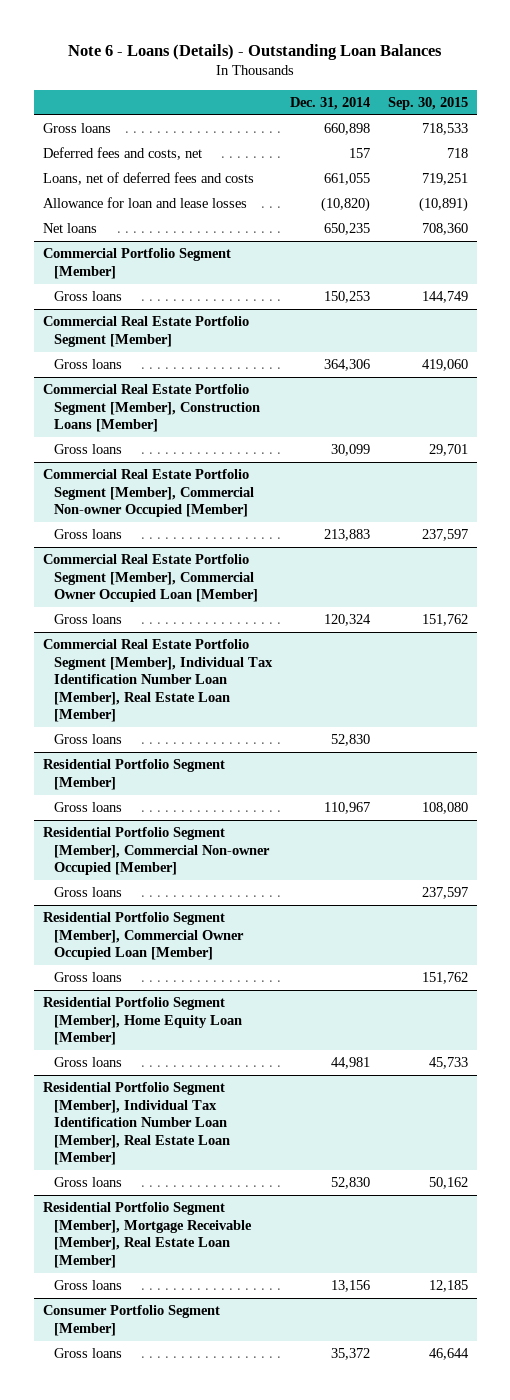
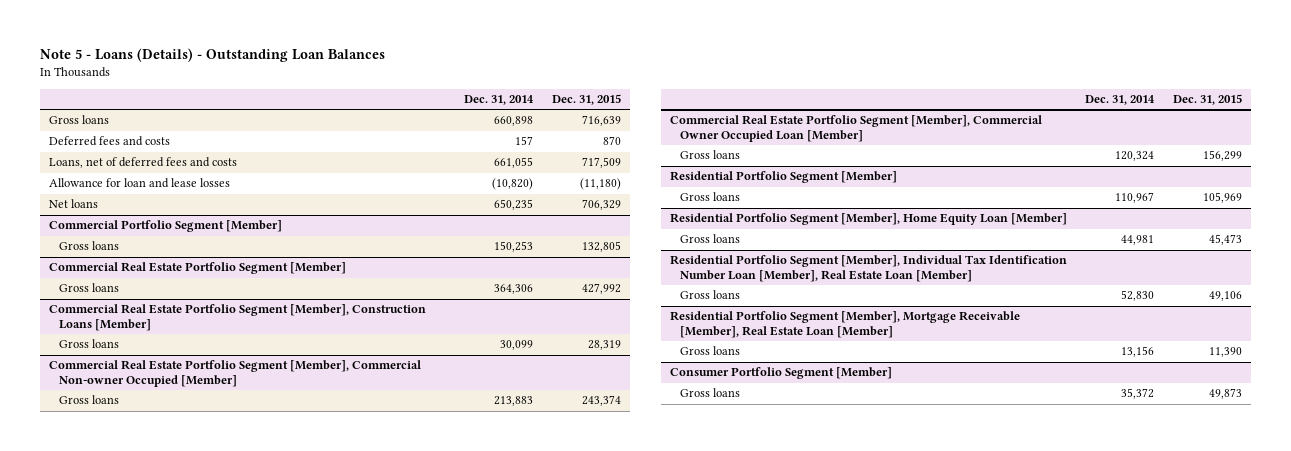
[68,43,443,60] Note 6 - Loans (Details) - Outstanding Loan Balances -> [39,48,385,63] Note 5 - Loans (Details) - Outstanding Loan Balances
[387,97,468,111] Sep. 30, 2015 -> none
none -> [551,94,621,106] Dec. 31, 2015
[42,147,202,161] Deferred fees and costs, net -> [49,136,171,147] Deferred fees and costs
[42,639,273,723] Commercial Real Estate Portfolio Segment [Member], Individual Tax Identification Number Loan [Member], Real Estate Loan [Member] -> none
[53,734,122,745] Gross loans -> none
[42,827,270,876] Residential Portfolio Segment [Member], Commercial Non-owner Occupied [Member] -> none
[53,887,122,898] Gross loans -> none
[42,912,244,961] Residential Portfolio Segment [Member], Commercial Owner Occupied Loan [Member] -> none
[53,972,122,983] Gross loans -> none

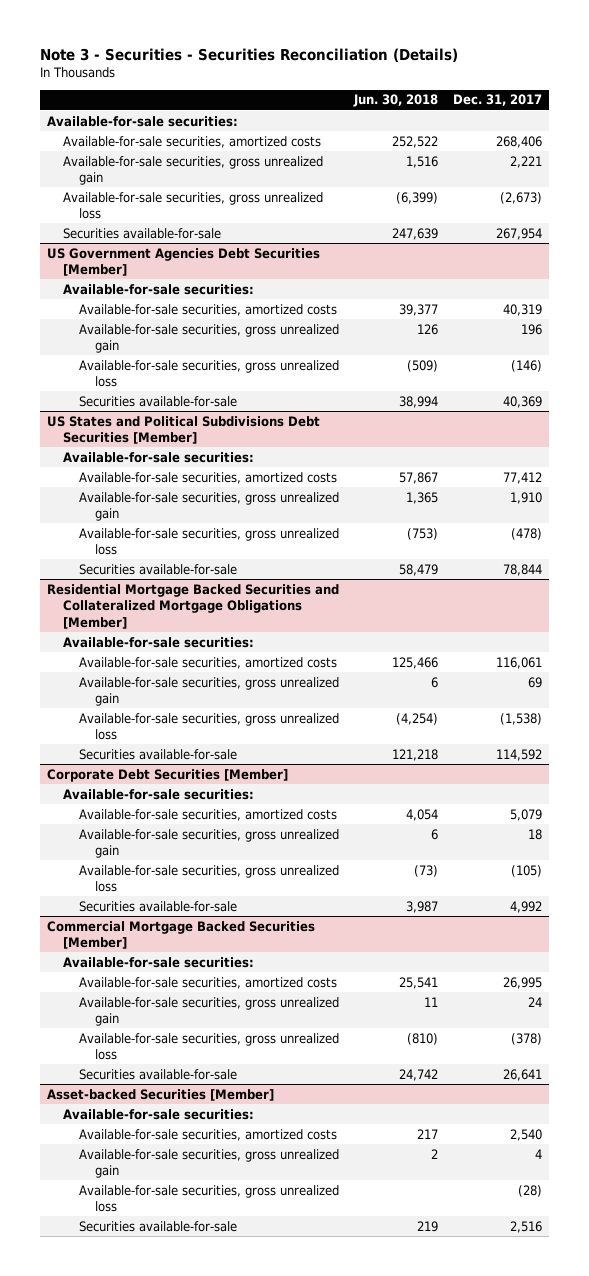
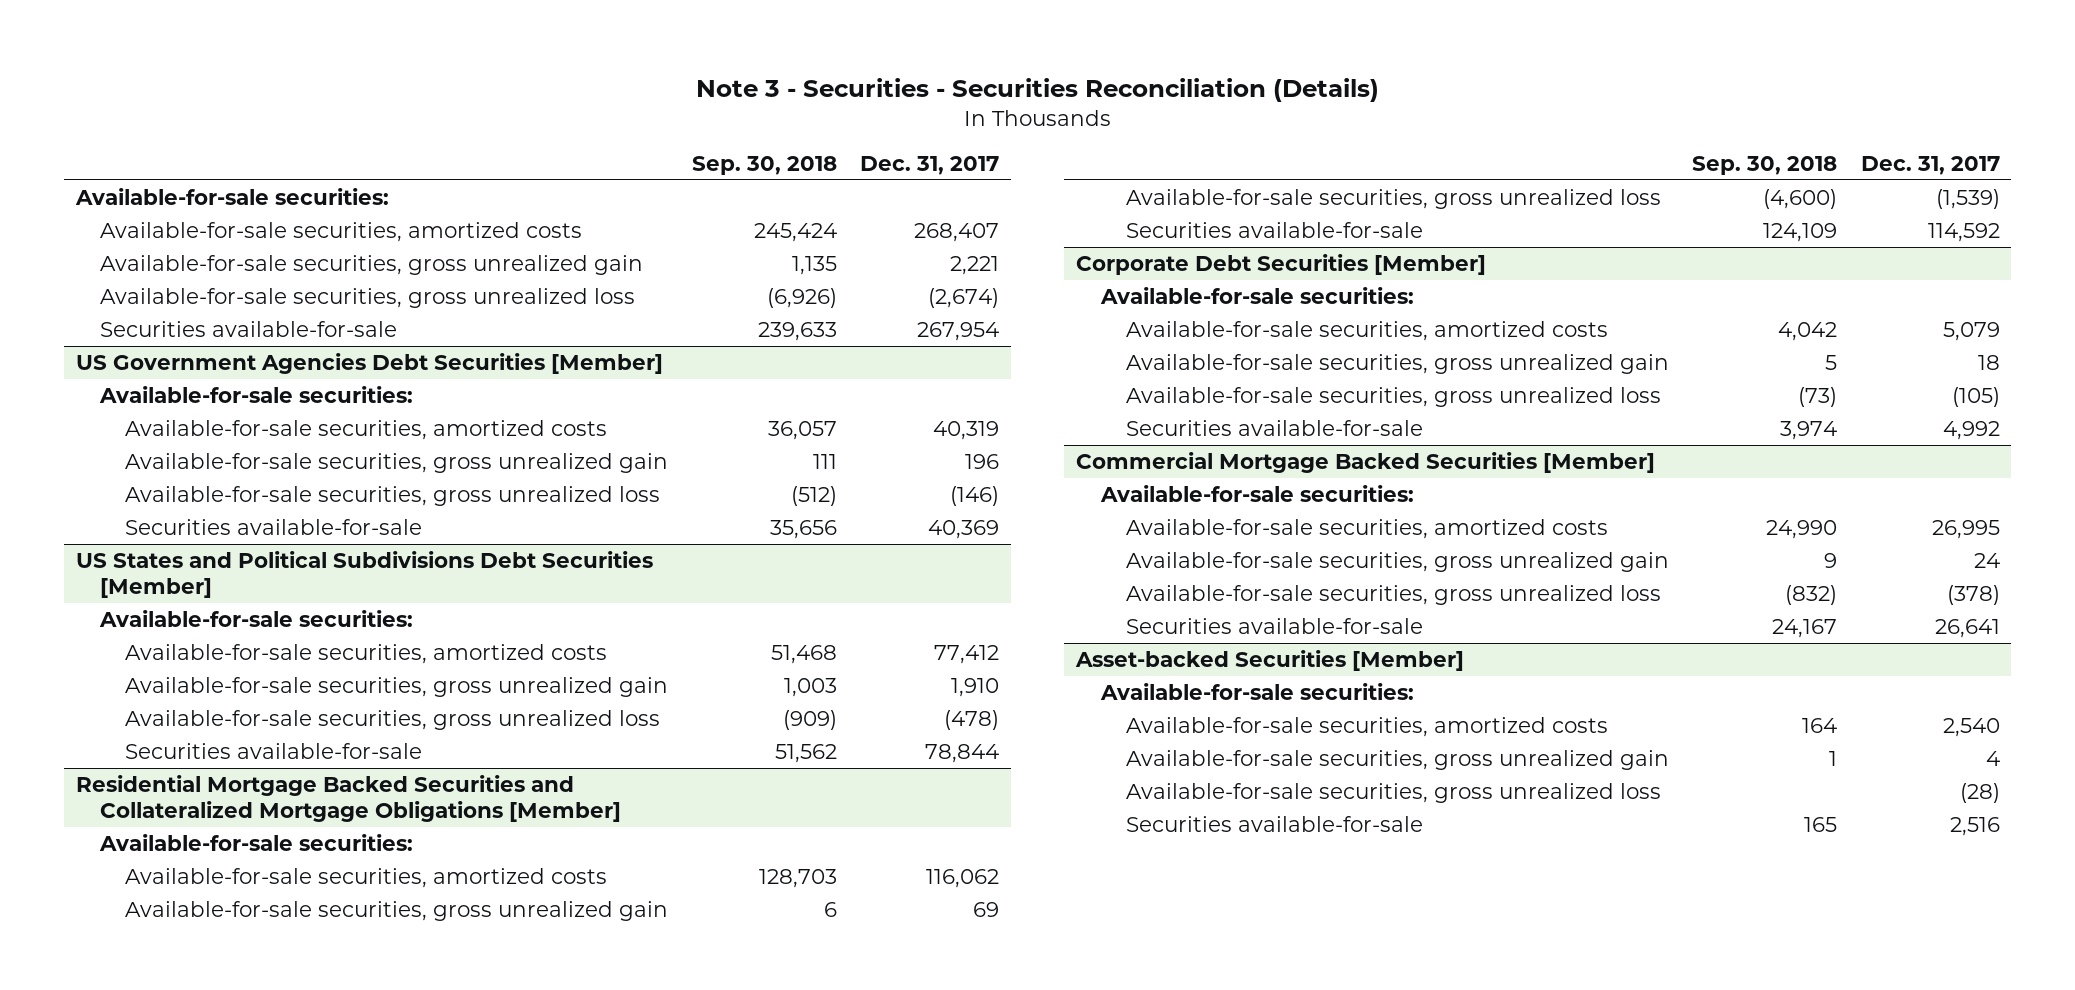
[353,94,439,108] Jun. 30, 2018 -> none
none -> [691,155,837,175] Sep. 30, 2018
[495,135,542,148] 268,406 -> [914,222,1000,242] 268,407
[499,191,542,204] (2,673) -> [928,287,1000,308] (2,674)
[495,656,542,669] 116,061 -> [926,868,1000,888] 116,062
[499,712,542,725] (1,538) -> [1935,188,2000,209] (1,539)

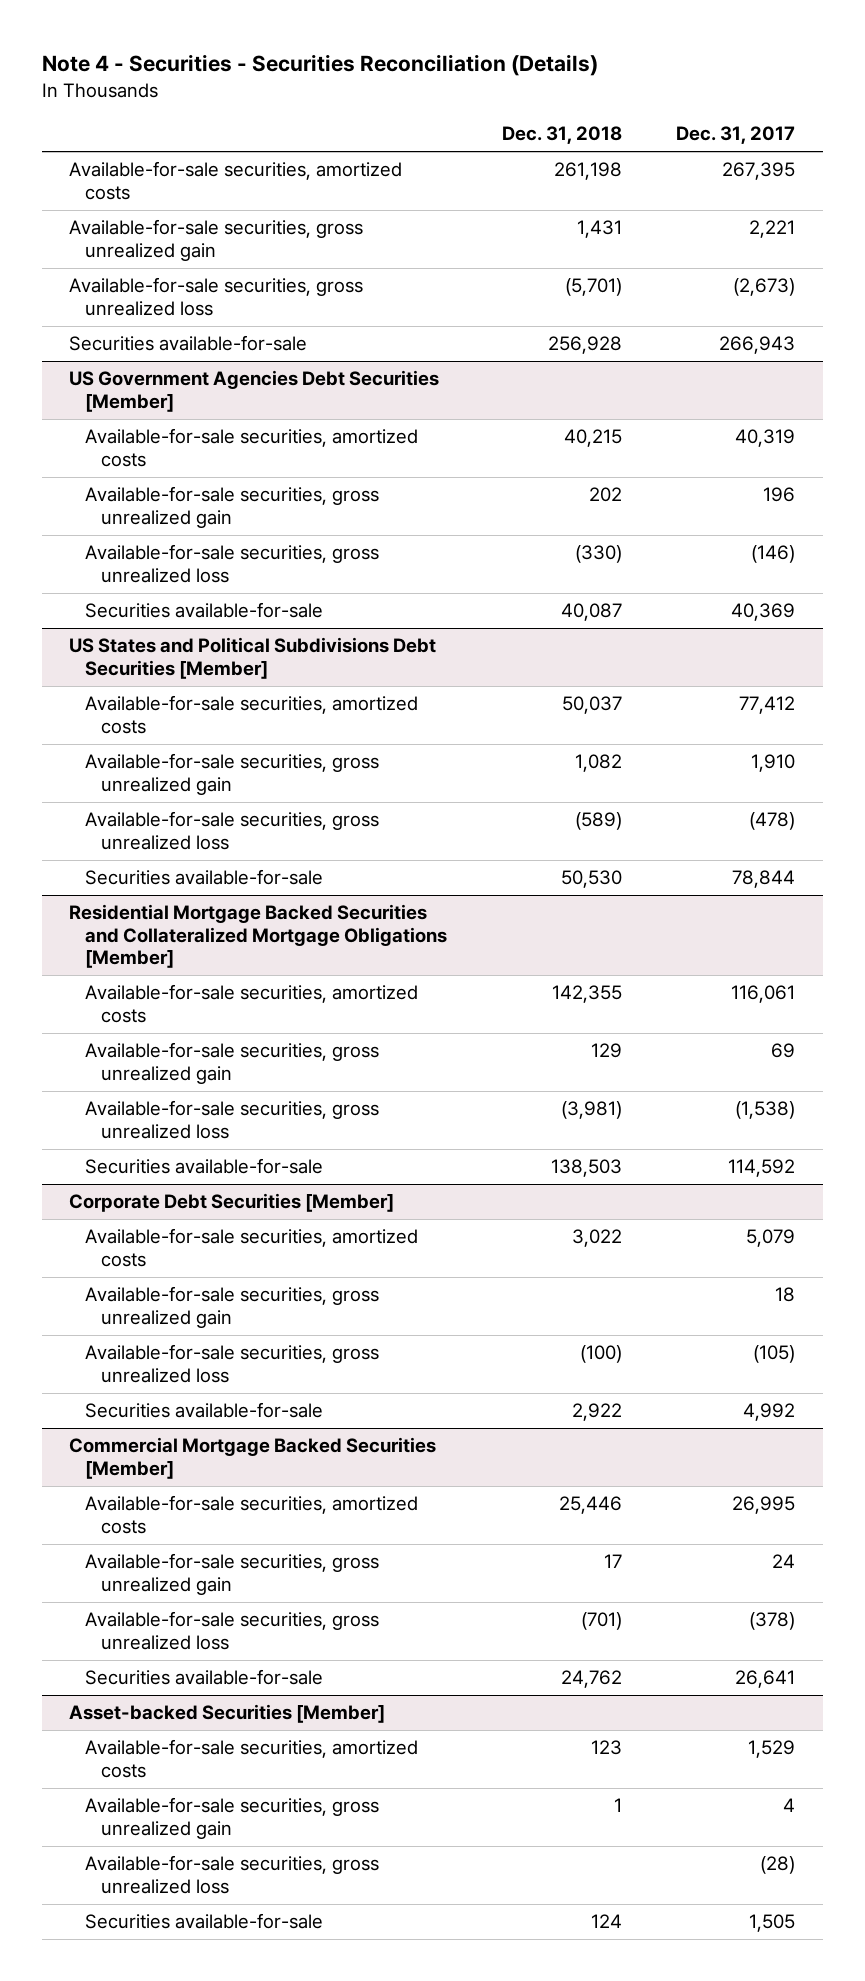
[695,77,1379,102] Note 3 - Securities - Securities Reconciliation (Details) -> [42,54,599,77] Note 4 - Securities - Securities Reconciliation (Details)
[691,155,837,175] Sep. 30, 2018 -> none
none -> [501,125,622,144] Dec. 31, 2018
[74,187,389,205] Available-for-sale securities: -> none
[914,222,1000,242] 268,407 -> [722,162,796,181] 267,395
[928,287,1000,308] (2,674) -> [733,278,796,297] (2,673)
[917,321,1000,341] 267,954 -> [719,336,796,355] 266,943
[99,385,414,403] Available-for-sale securities: -> none
[99,609,414,627] Available-for-sale securities: -> none
[99,833,414,851] Available-for-sale securities: -> none
[926,868,1000,888] 116,062 -> [731,985,796,1004] 116,061
[1935,188,2000,209] (1,539) -> [735,1101,796,1120] (1,538)
[1099,286,1414,304] Available-for-sale securities: -> none
[1099,484,1414,502] Available-for-sale securities: -> none
[1099,682,1414,700] Available-for-sale securities: -> none
[1942,717,2000,737] 2,540 -> [748,1740,796,1759] 1,529
[1949,816,2000,836] 2,516 -> [749,1914,796,1933] 1,505

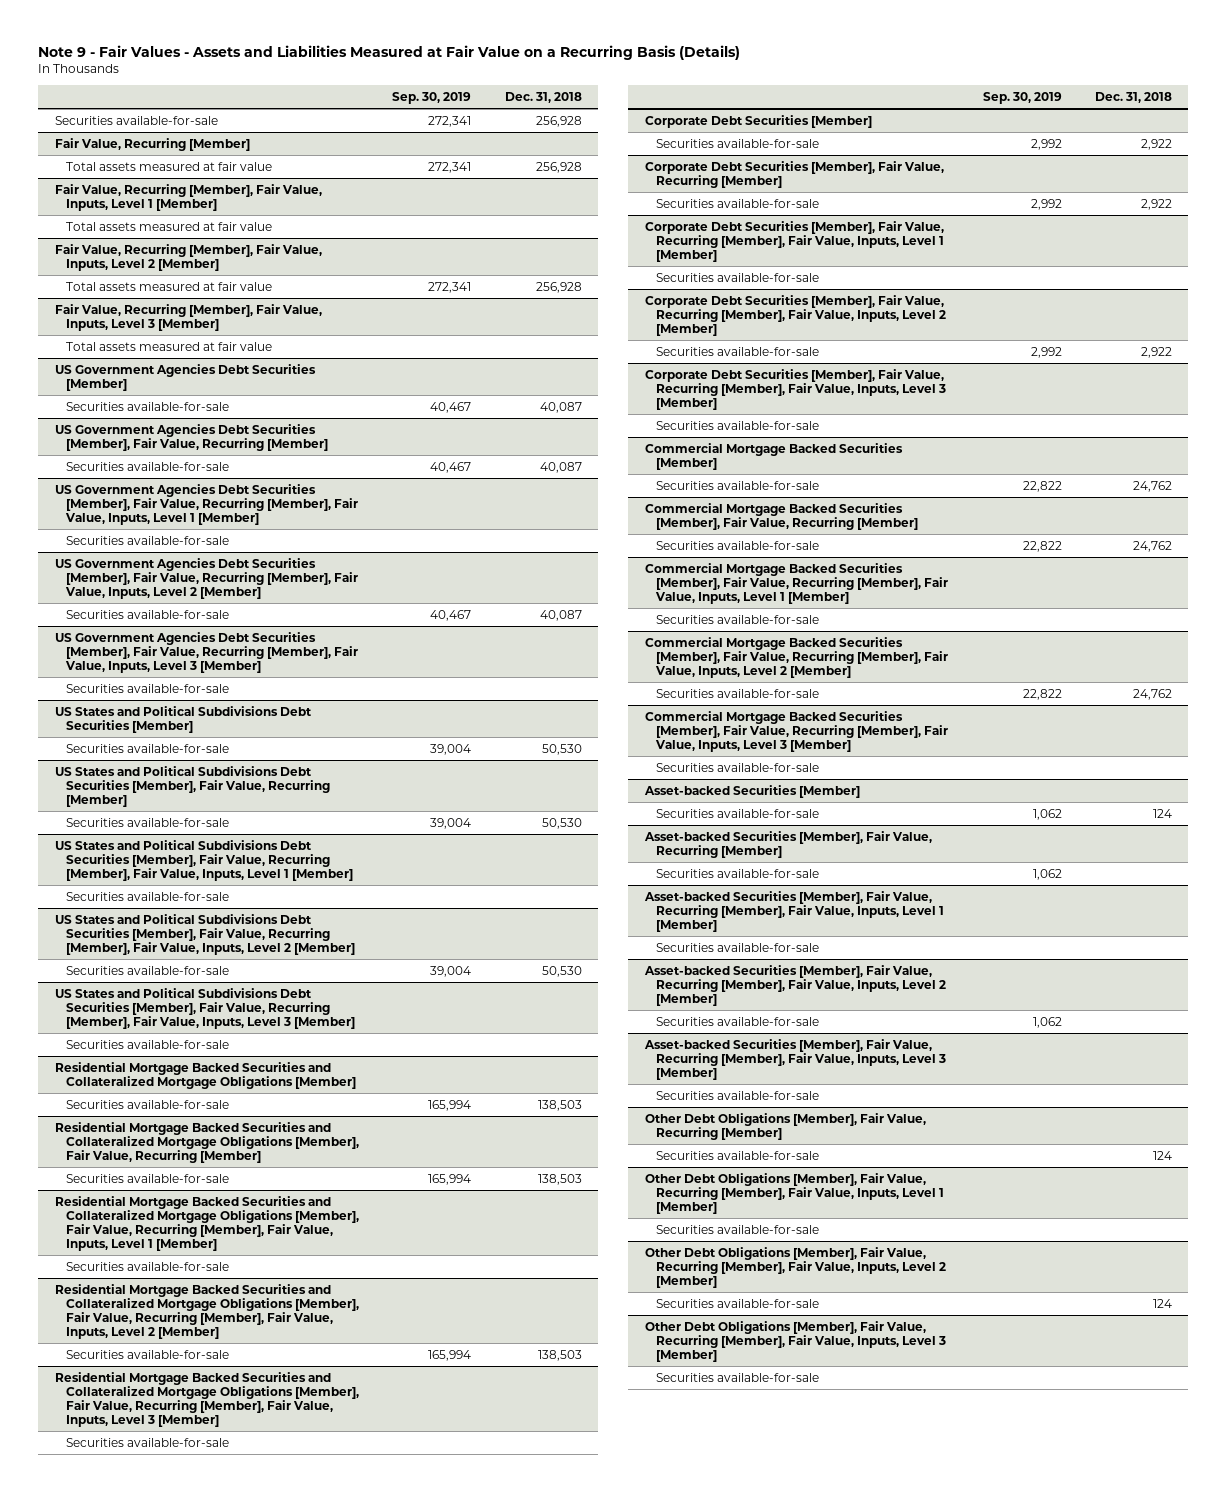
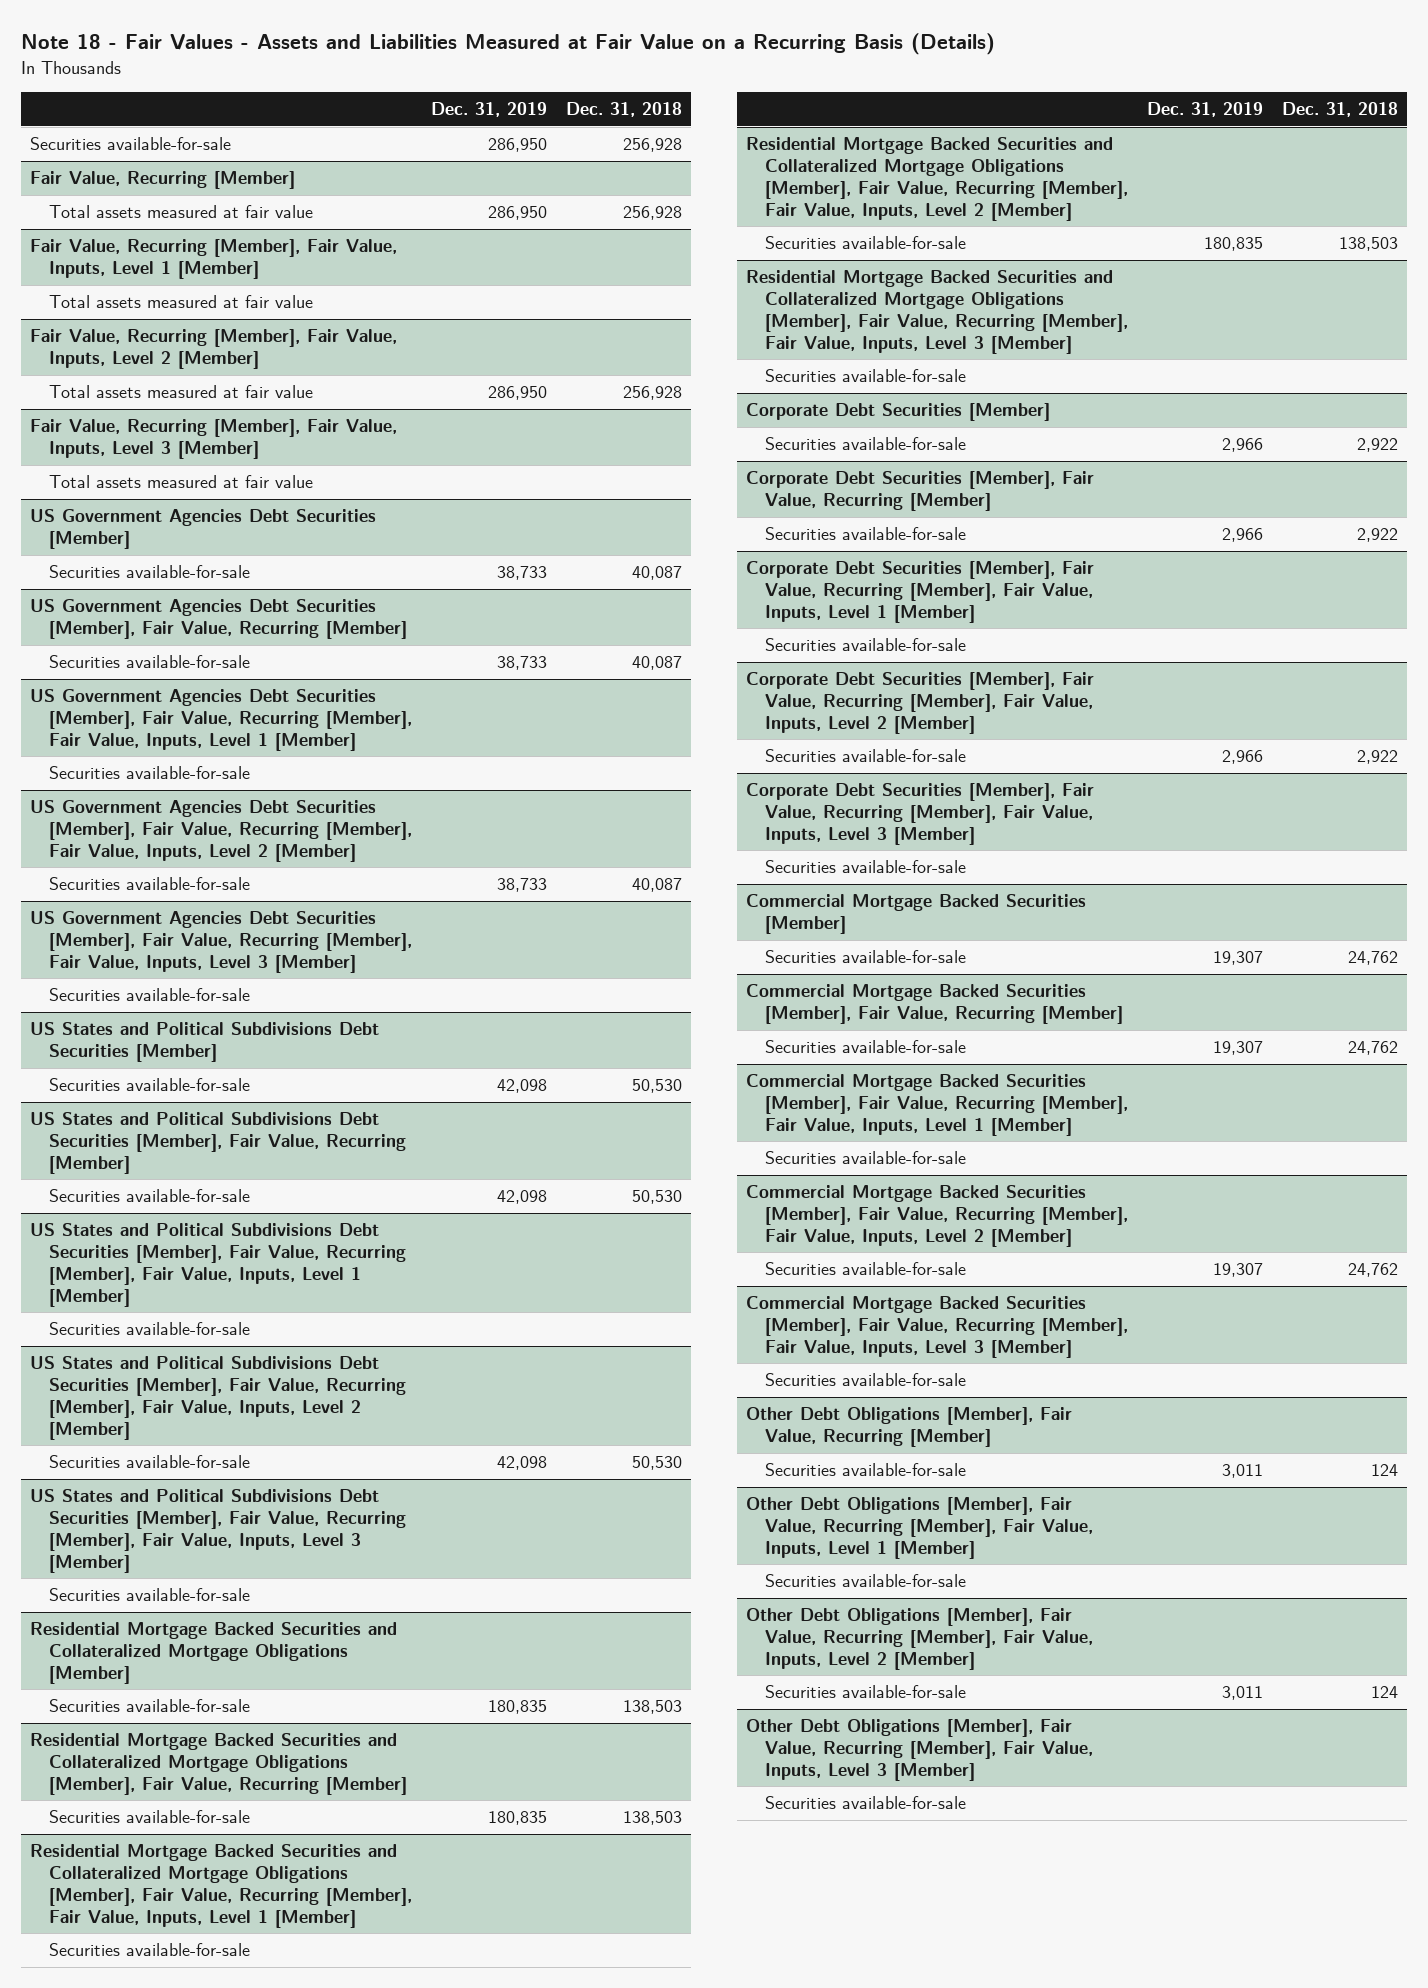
[38,44,741,60] Note 9 - Fair Values - Assets and Liabilities Measured at Fair Value on a Recurring Basis (Details) -> [21,33,996,56] Note 18 - Fair Values - Assets and Liabilities Measured at Fair Value on a Recurring Basis (Details)
[392,91,472,104] Sep. 30, 2019 -> none
none -> [431,102,548,118] Dec. 31, 2019
[643,784,860,798] Asset-backed Securities [Member] -> none
[656,808,820,818] Securities available-for-sale -> none
[643,830,932,858] Asset-backed Securities [Member], Fair Value, Recurring [Member] -> none
[656,868,820,878] Securities available-for-sale -> none
[643,890,945,932] Asset-backed Securities [Member], Fair Value, Recurring [Member], Fair Value, Inputs, Level 1 [Member] -> none
[656,942,820,952] Securities available-for-sale -> none
[643,964,947,1006] Asset-backed Securities [Member], Fair Value, Recurring [Member], Fair Value, Inputs, Level 2 [Member] -> none
[656,1016,820,1026] Securities available-for-sale -> none
[643,1038,947,1080] Asset-backed Securities [Member], Fair Value, Recurring [Member], Fair Value, Inputs, Level 3 [Member] -> none
[656,1090,820,1100] Securities available-for-sale -> none

